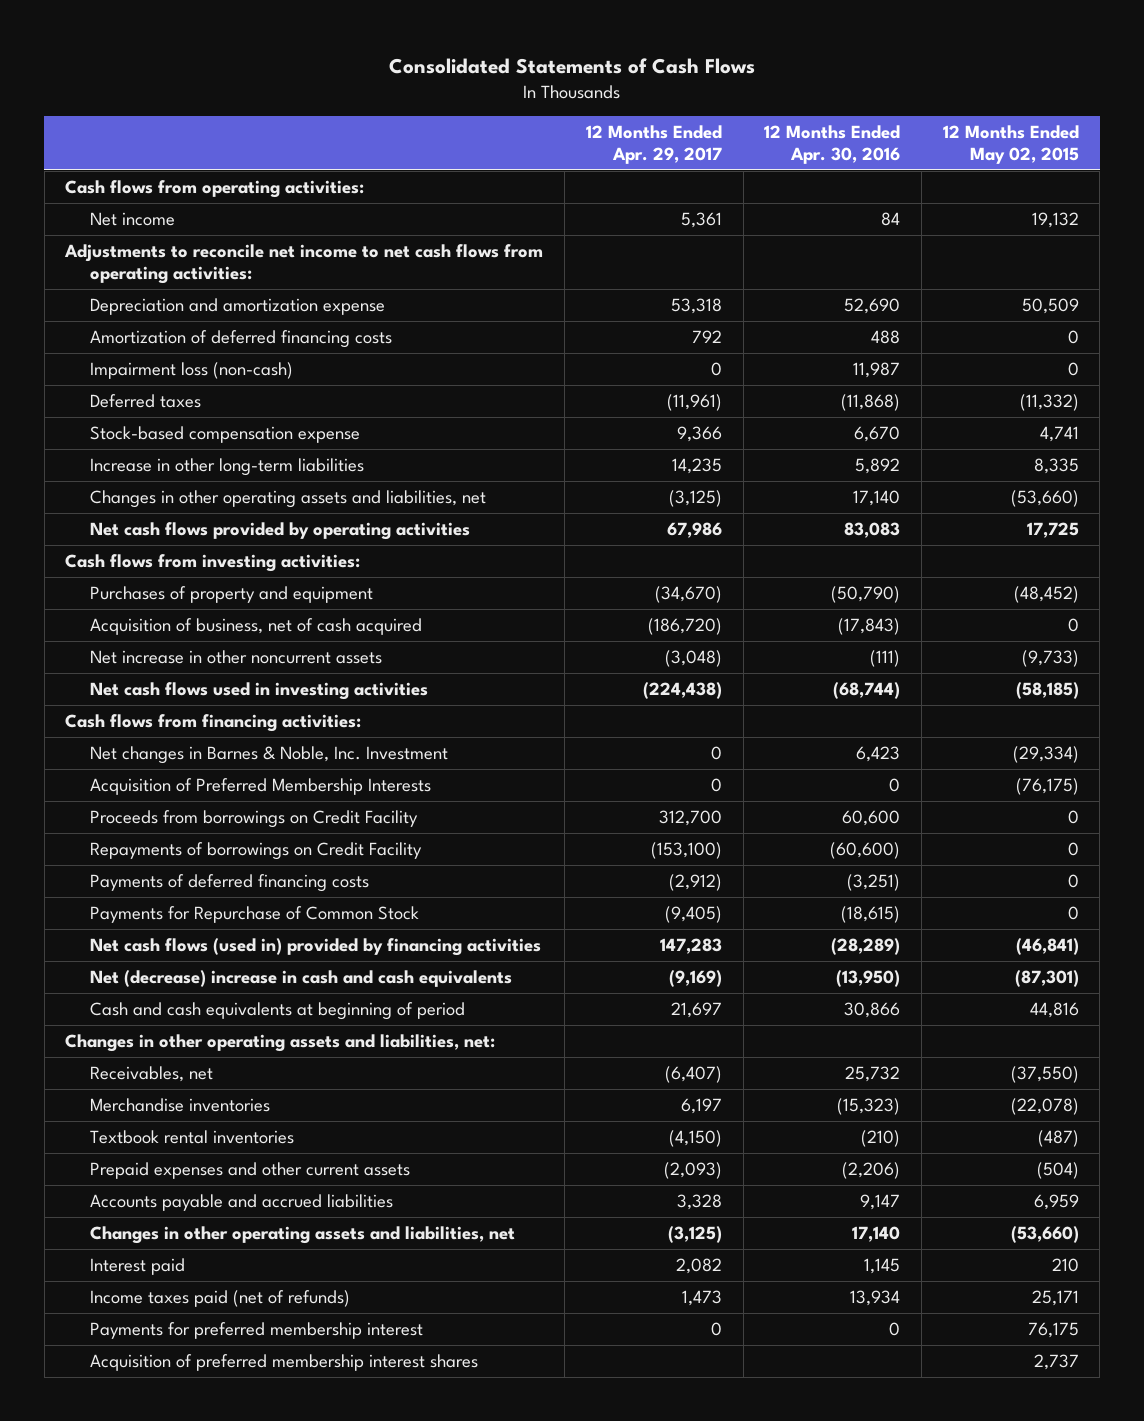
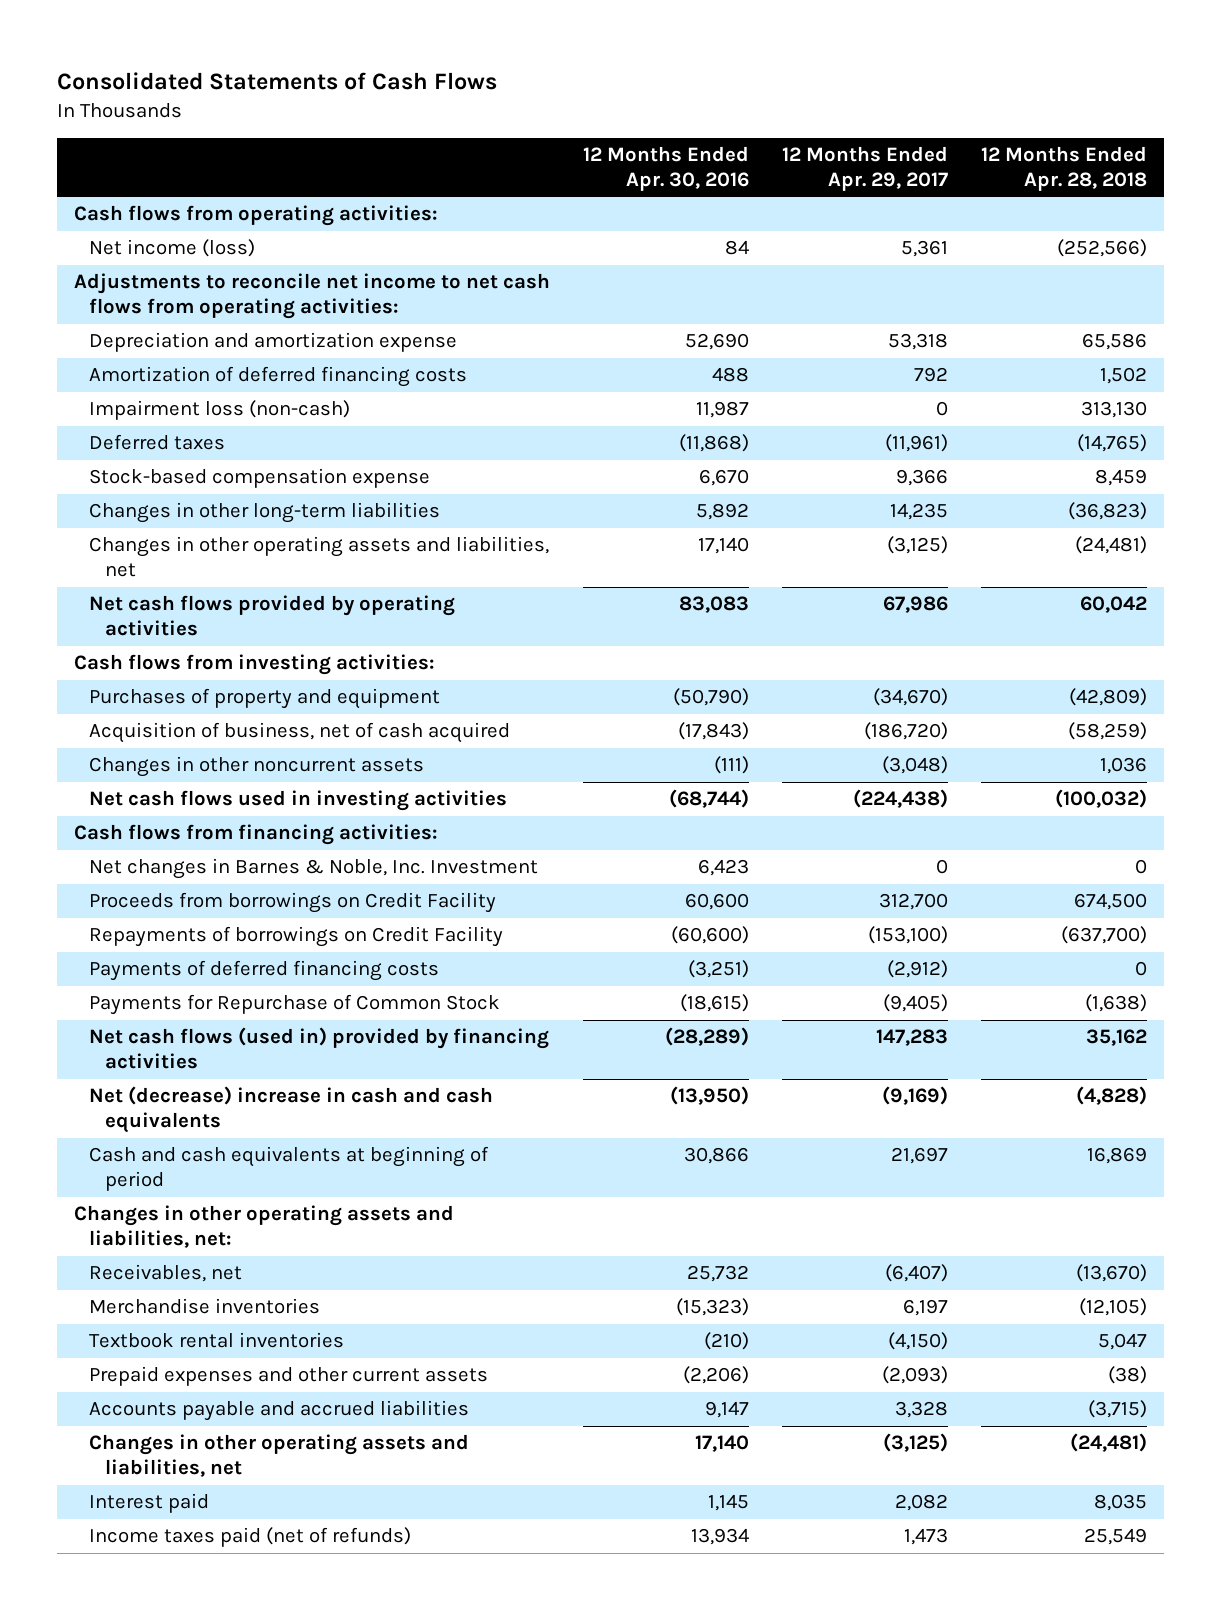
[942,125,1079,164] 12 Months Ended May 02, 2015 -> none
none -> [981,145,1148,191] 12 Months Ended Apr. 28, 2018
[90,212,176,227] Net income -> [89,239,256,258] Net income (loss)
[90,458,365,477] Increase in other long-term liabilities -> [89,502,441,524] Changes in other long-term liabilities
[90,650,383,665] Net increase in other noncurrent assets -> [89,756,425,778] Changes in other noncurrent assets
[90,778,432,796] Acquisition of Preferred Membership Interests -> none
[90,1322,424,1340] Payments for preferred membership interest -> none
[90,1354,479,1372] Acquisition of preferred membership interest shares -> none

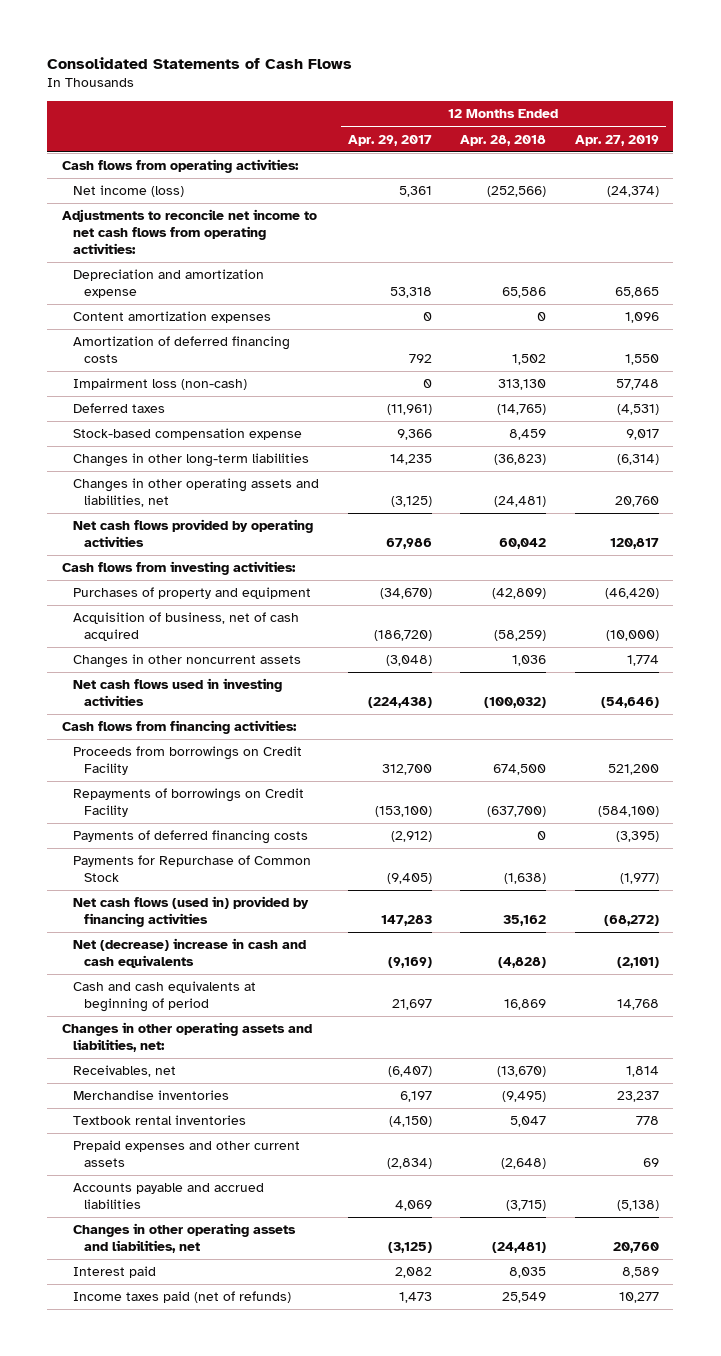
[582,145,749,191] 12 Months Ended Apr. 30, 2016 -> none
none -> [575,134,660,146] Apr. 27, 2019
none -> [72,311,271,324] Content amortization expenses
[89,858,539,880] Net changes in Barnes & Noble, Inc. Investment -> none
[1079,1298,1148,1317] (12,105) -> [502,1091,547,1103] (9,495)
[882,1366,949,1385] (2,093) -> [386,1158,432,1170] (2,834)
[1108,1366,1148,1385] (38) -> [501,1158,547,1170] (2,648)
[895,1401,949,1419] 3,328 -> [394,1200,432,1212] 4,069

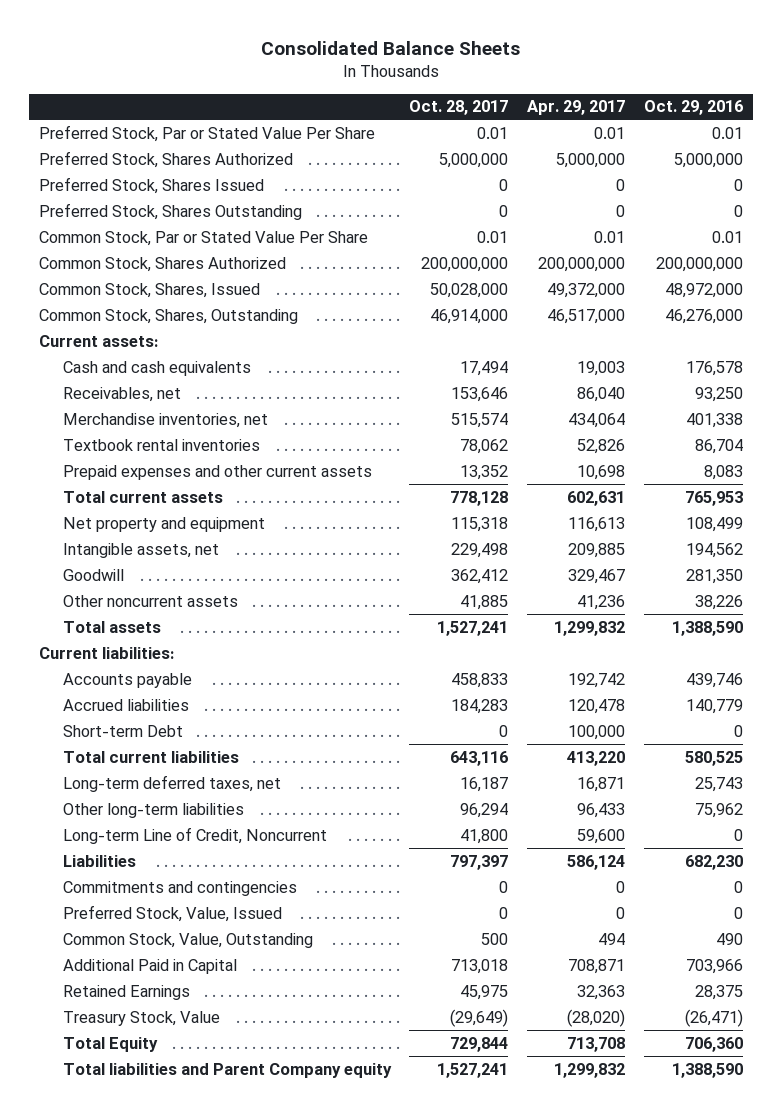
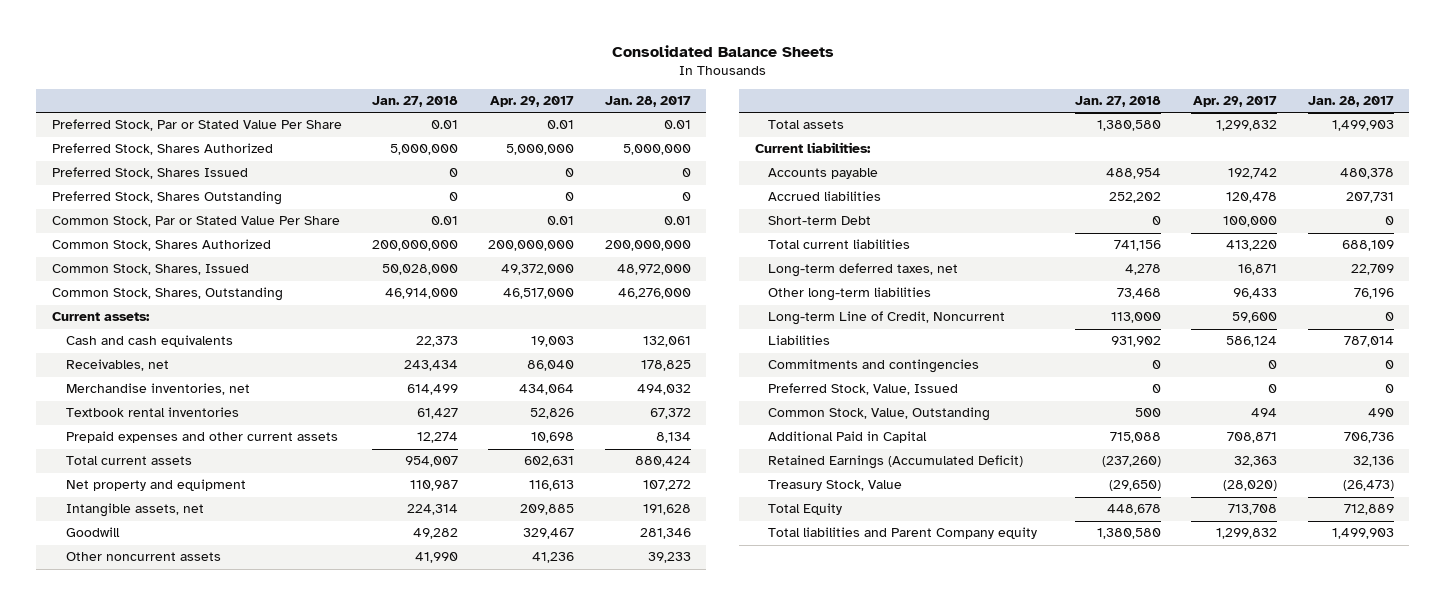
[409,100,509,116] Oct. 28, 2017 -> none
[644,100,744,116] Oct. 29, 2016 -> none
none -> [371,96,458,108] Jan. 27, 2018
none -> [604,96,691,108] Jan. 28, 2017
[62,984,190,1000] Retained Earnings -> [768,455,1024,470] Retained Earnings (Accumulated Deficit)

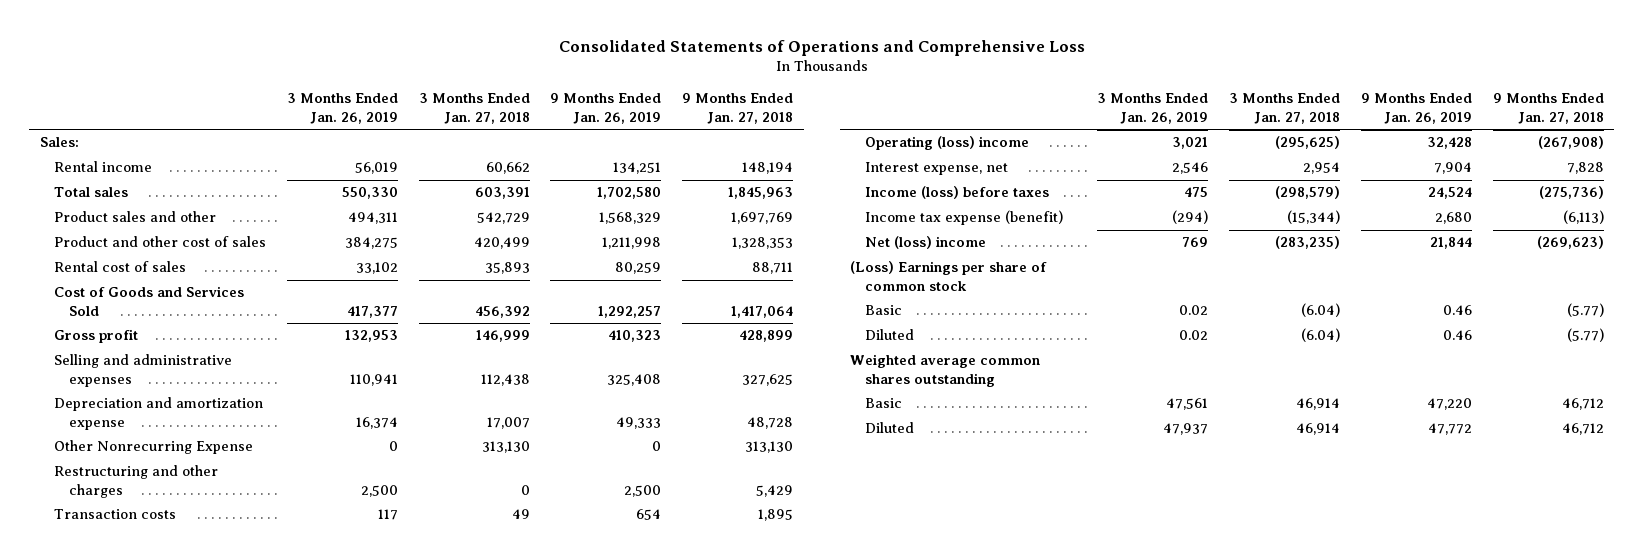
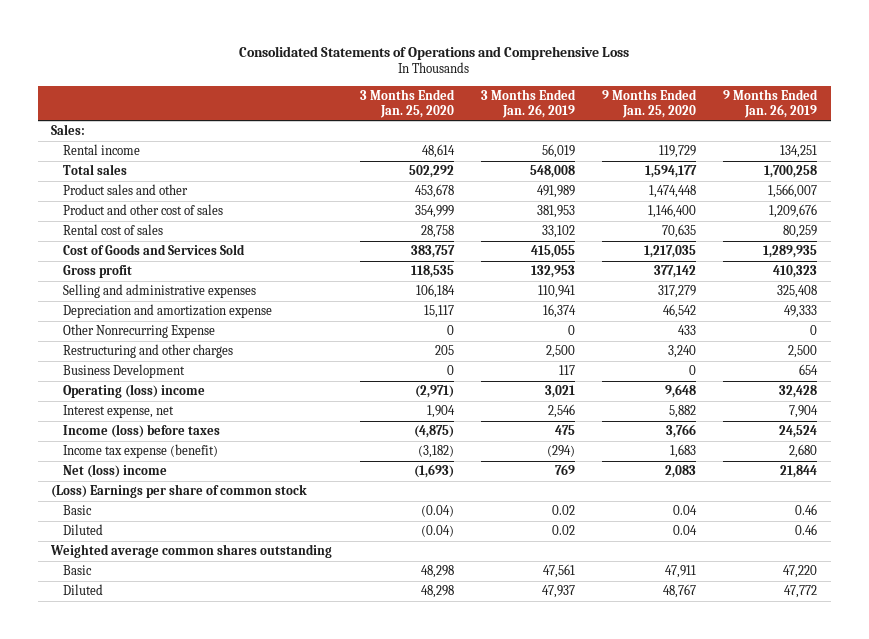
[418,93,530,124] 3 Months Ended Jan. 27, 2018 -> none
[682,93,794,124] 9 Months Ended Jan. 27, 2018 -> none
none -> [359,88,455,118] 3 Months Ended Jan. 25, 2020
none -> [602,88,698,118] 9 Months Ended Jan. 25, 2020
[341,187,398,200] 550,330 -> [529,165,575,179] 548,008
[597,187,662,200] 1,702,580 -> [764,165,818,179] 1,700,258
[347,212,398,225] 494,311 -> [536,185,575,199] 491,989
[599,212,662,225] 1,568,329 -> [768,184,818,199] 1,566,007
[344,237,398,250] 384,275 -> [536,205,575,219] 381,953
[602,237,662,250] 1,211,998 -> [769,204,818,219] 1,209,676
[346,305,398,318] 417,377 -> [530,245,575,259] 415,055
[598,305,662,318] 1,292,257 -> [763,245,818,259] 1,289,935
[54,509,177,520] Transaction costs -> [62,364,185,379] Business Development

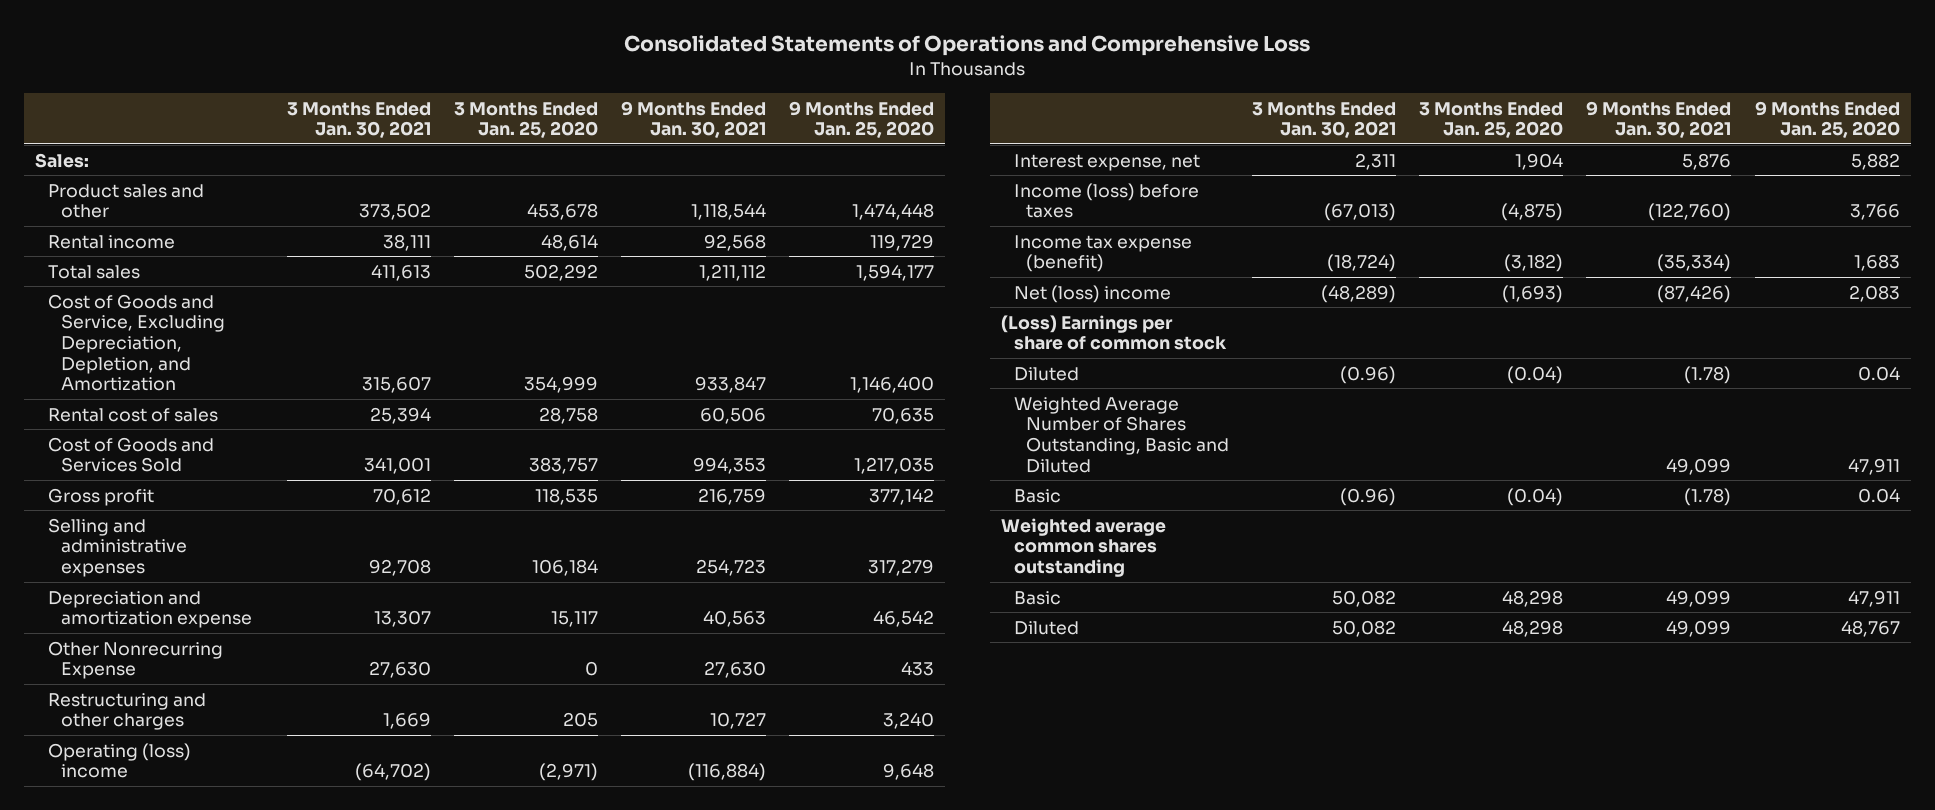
[480,88,576,118] 3 Months Ended Jan. 26, 2019 -> none
[723,88,819,118] 9 Months Ended Jan. 26, 2019 -> none
none -> [286,101,431,139] 3 Months Ended Jan. 30, 2021
none -> [620,100,766,139] 9 Months Ended Jan. 30, 2021
[62,184,188,196] Product sales and other -> [47,183,204,219] Product sales and other
[62,204,223,216] Product and other cost of sales -> [47,293,225,392] Cost of Goods and Service, Excluding Depreciation, Depletion, and Amortization
[62,364,185,379] Business Development -> none
none -> [1013,396,1230,473] Weighted Average Number of Shares Outstanding, Basic and Diluted
[62,505,92,516] Basic -> [1013,488,1061,503] Basic

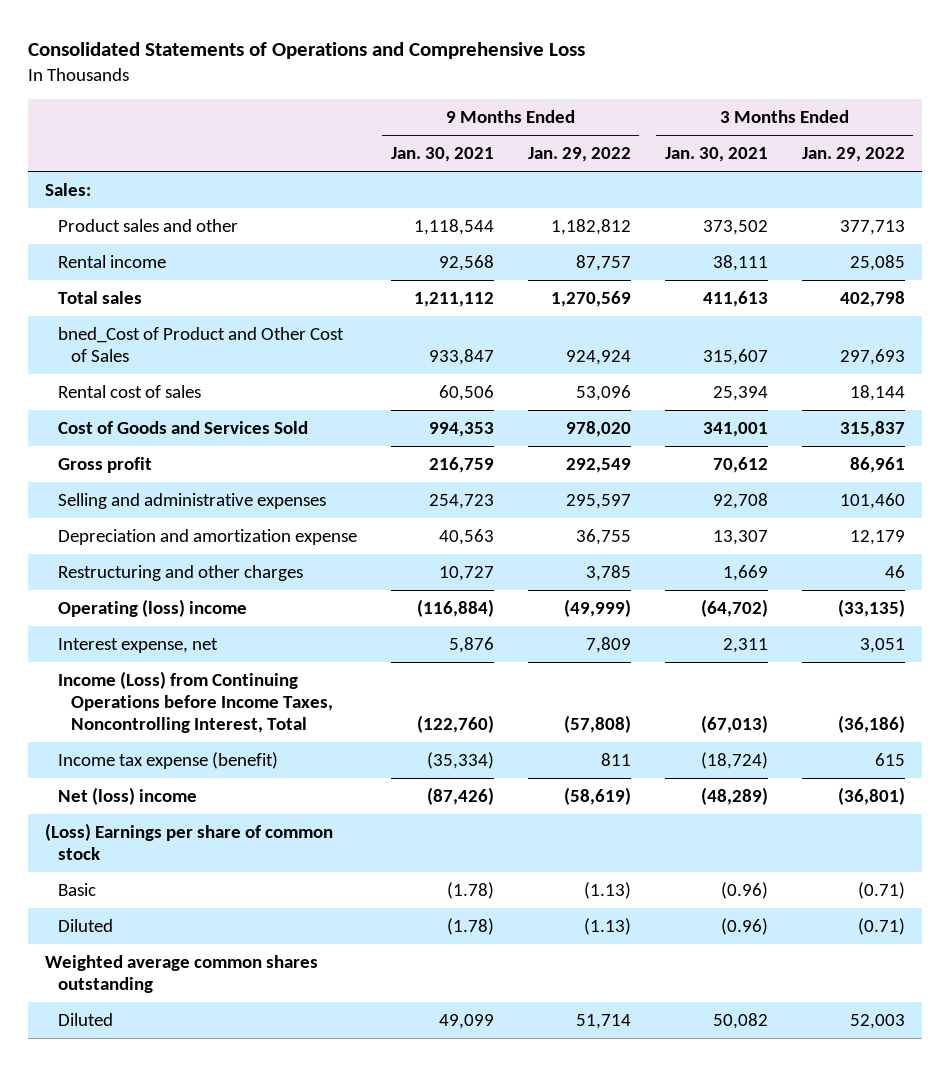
[453,101,598,139] 3 Months Ended Jan. 25, 2020 -> none
[788,100,934,139] 9 Months Ended Jan. 25, 2020 -> none
none -> [527,147,631,163] Jan. 29, 2022
none -> [801,147,905,163] Jan. 29, 2022
[47,293,225,392] Cost of Goods and Service, Excluding Depreciation, Depletion, and Amortization -> [57,326,344,362] bned_Cost of Product and Other Cost of Sales
[47,640,223,680] Other Nonrecurring Expense -> none
[1013,182,1199,219] Income (loss) before taxes -> [57,670,334,733] Income (Loss) from Continuing Operations before Income Taxes, Noncontrolling Interest, Total
[1013,396,1230,473] Weighted Average Number of Shares Outstanding, Basic and Diluted -> none
[1013,366,1079,381] Diluted -> [57,918,113,932] Diluted
[1013,590,1061,605] Basic -> none

